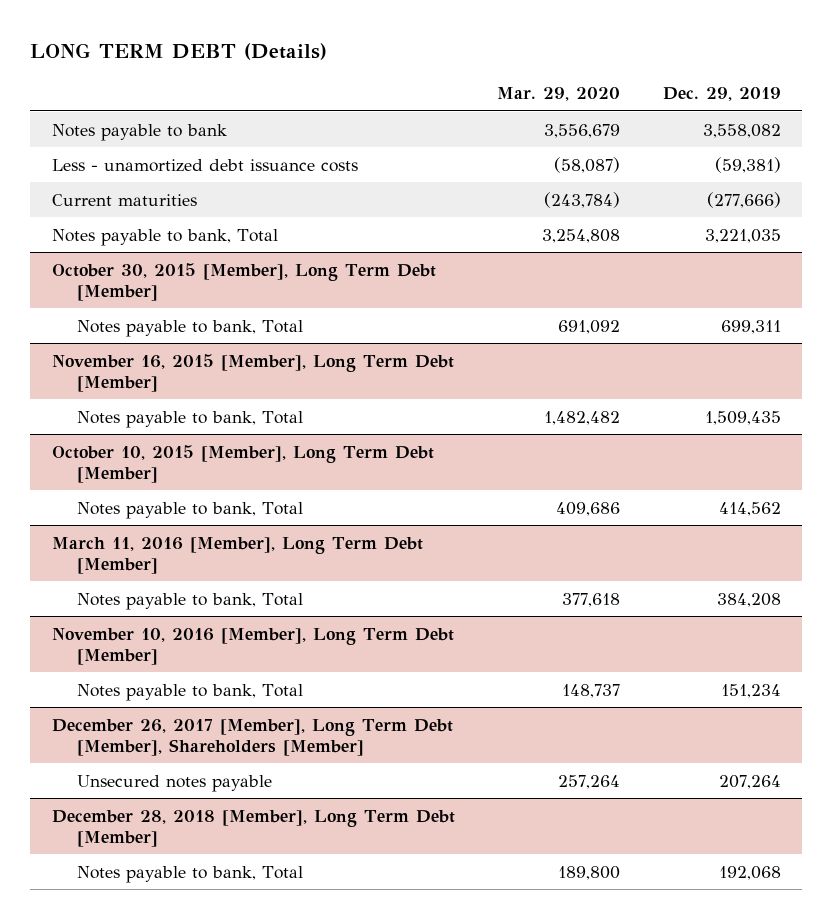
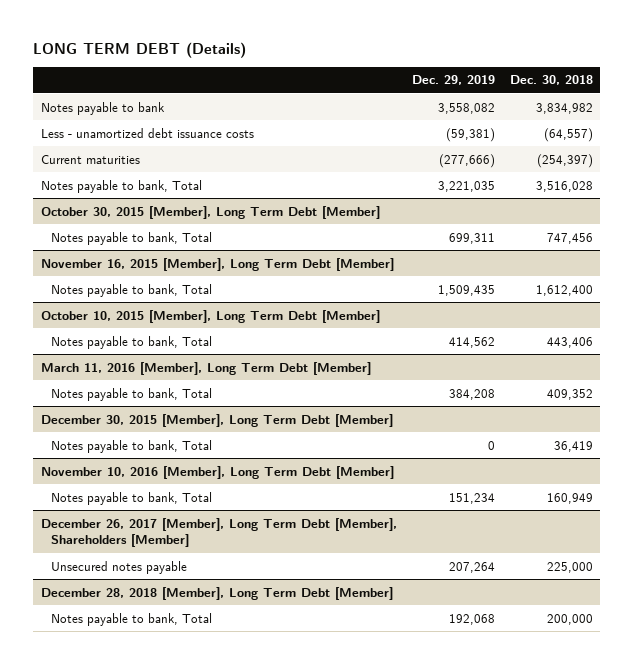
[497,87,621,102] Mar. 29, 2020 -> none
none -> [509,75,593,86] Dec. 30, 2018
none -> [40,413,393,427] December 30, 2015 [Member], Long Term Debt [Member]
none -> [51,439,213,453] Notes payable to bank, Total

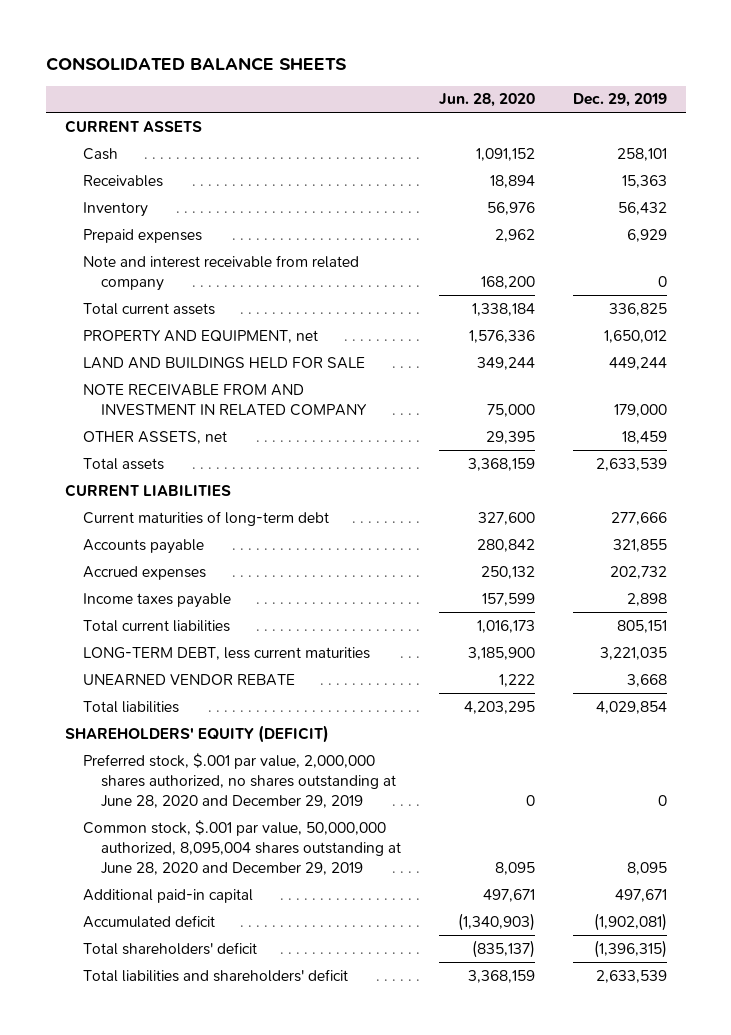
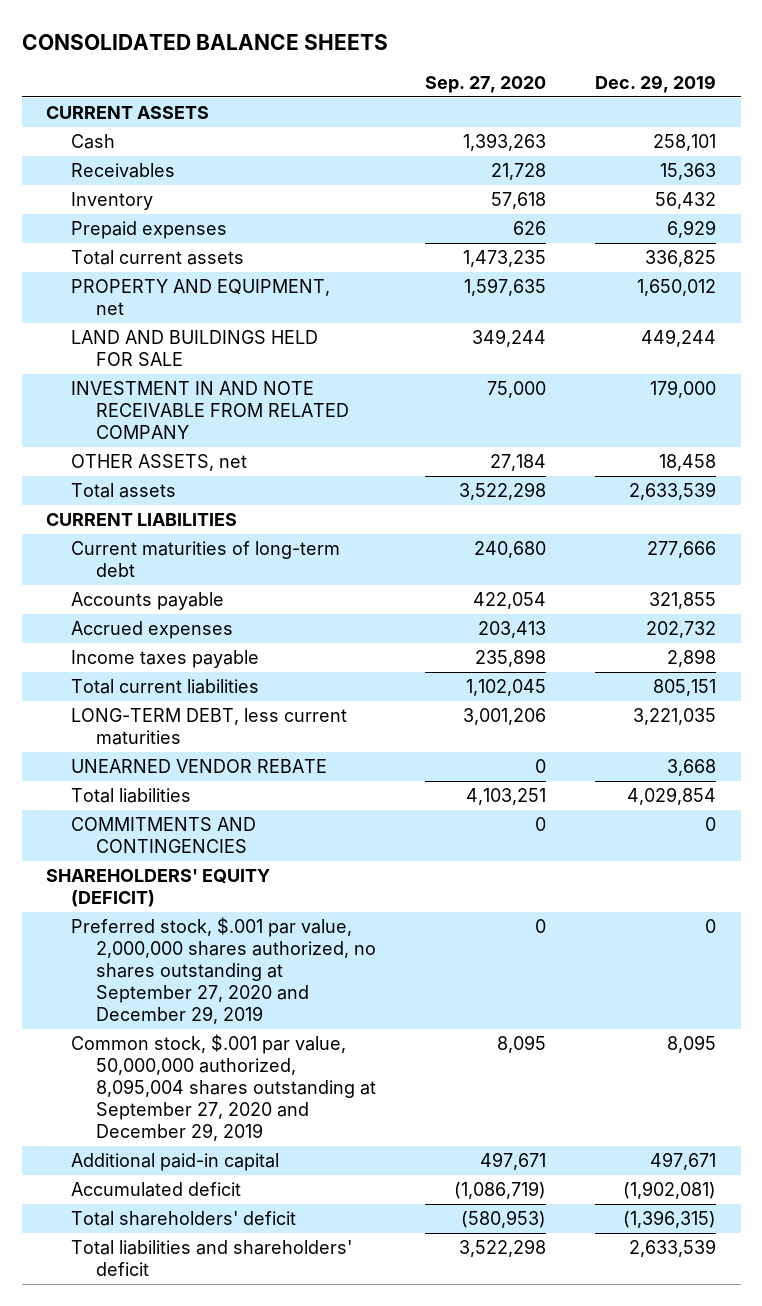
[438,93,535,108] Jun. 28, 2020 -> none
none -> [425,75,547,93] Sep. 27, 2020
[82,254,359,291] Note and interest receivable from related company -> none
[82,383,367,416] NOTE RECEIVABLE FROM AND INVESTMENT IN RELATED COMPANY -> [71,381,350,439] INVESTMENT IN AND NOTE RECEIVABLE FROM RELATED COMPANY
[621,430,667,444] 18,459 -> [659,454,717,472] 18,458
none -> [71,817,257,854] COMMITMENTS AND CONTINGENCIES
[82,752,396,808] Preferred stock, $.001 par value, 2,000,000 shares authorized, no shares outstanding at June 28, 2020 and December 29, 2019 -> [71,917,377,1024] Preferred stock, $.001 par value, 2,000,000 shares authorized, no shares outstanding at September 27, 2020 and December 29, 2019
[82,819,401,875] Common stock, $.001 par value, 50,000,000 authorized, 8,095,004 shares outstanding at June 28, 2020 and December 29, 2019 -> [71,1034,377,1141] Common stock, $.001 par value, 50,000,000 authorized, 8,095,004 shares outstanding at September 27, 2020 and December 29, 2019

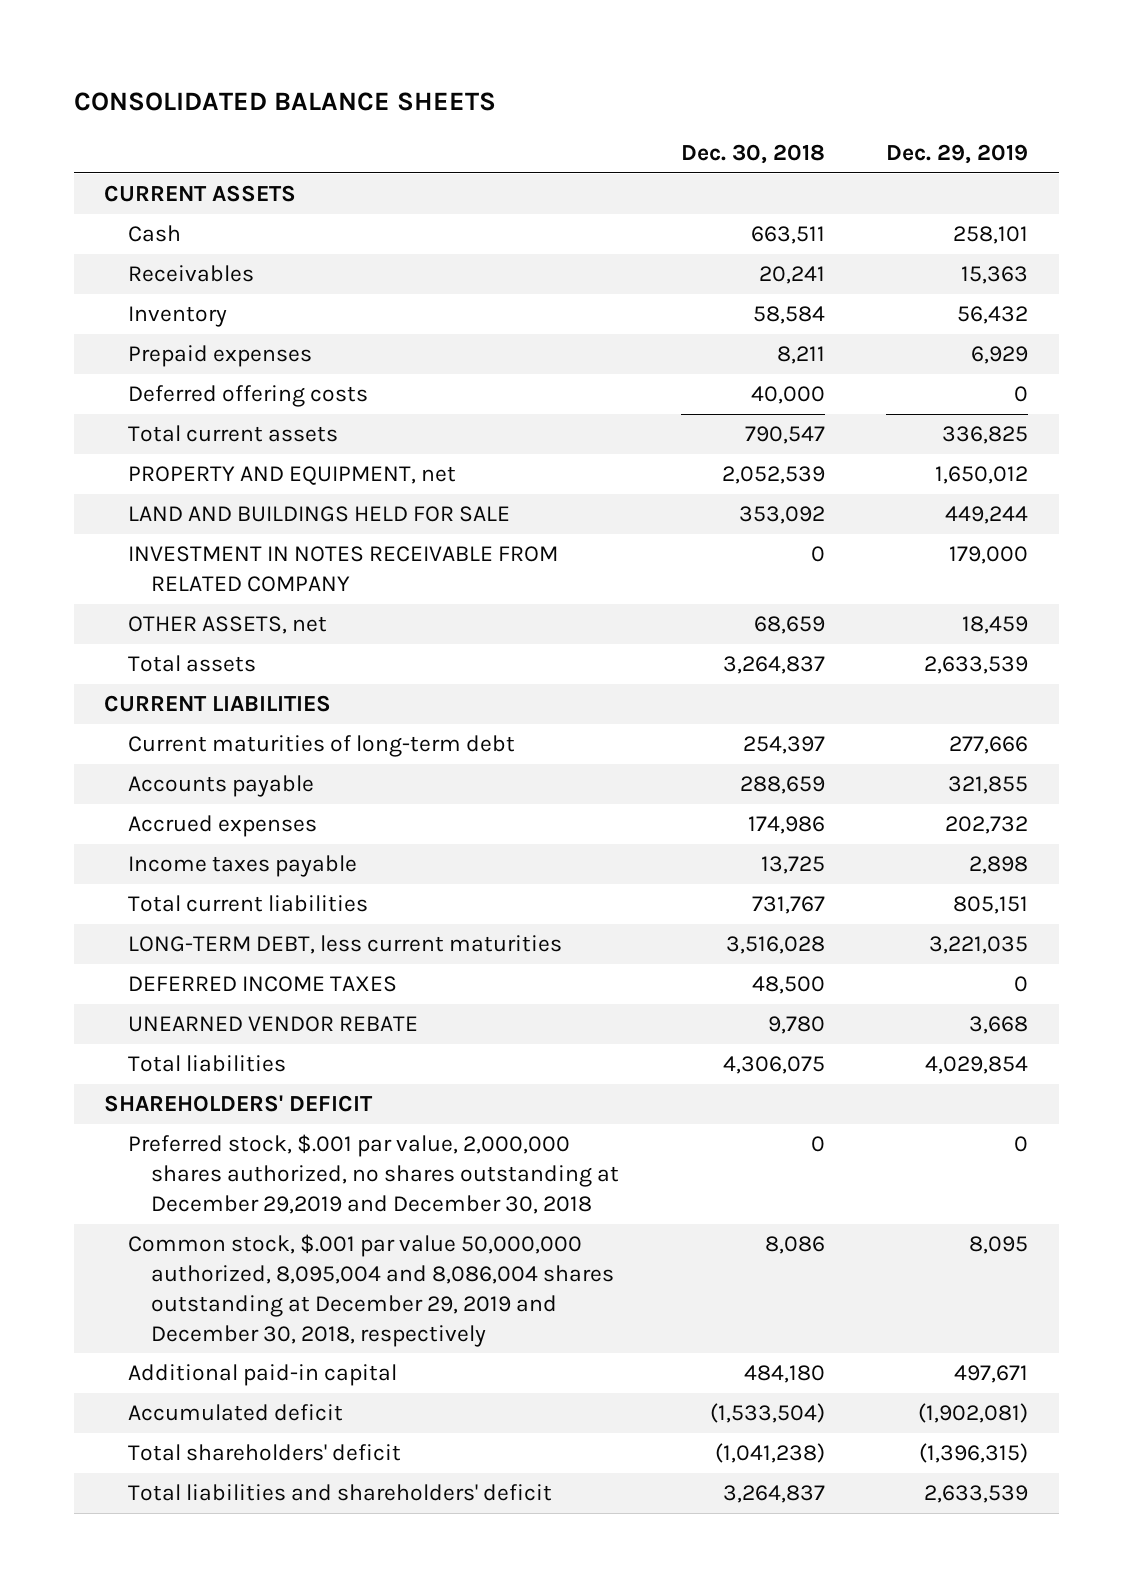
[425,75,547,93] Sep. 27, 2020 -> none
none -> [680,143,825,164] Dec. 30, 2018
none -> [127,385,368,408] Deferred offering costs
[71,381,350,439] INVESTMENT IN AND NOTE RECEIVABLE FROM RELATED COMPANY -> [127,546,558,593] INVESTMENT IN NOTES RECEIVABLE FROM RELATED COMPANY
[659,454,717,472] 18,458 -> [961,616,1028,635] 18,459
none -> [127,976,397,993] DEFERRED INCOME TAXES
[71,817,257,854] COMMITMENTS AND CONTINGENCIES -> none
[46,869,271,908] SHAREHOLDERS' EQUITY (DEFICIT) -> [104,1095,374,1113] SHAREHOLDERS' DEFICIT
[71,917,377,1024] Preferred stock, $.001 par value, 2,000,000 shares authorized, no shares outstanding at September 27, 2020 and December 29, 2019 -> [127,1134,620,1214] Preferred stock, $.001 par value, 2,000,000 shares authorized, no shares outstanding at December 29,2019 and December 30, 2018
[71,1034,377,1141] Common stock, $.001 par value, 50,000,000 authorized, 8,095,004 shares outstanding at September 27, 2020 and December 29, 2019 -> [127,1234,615,1347] Common stock, $.001 par value 50,000,000 authorized, 8,095,004 and 8,086,004 shares outstanding at December 29, 2019 and December 30, 2018, respectively

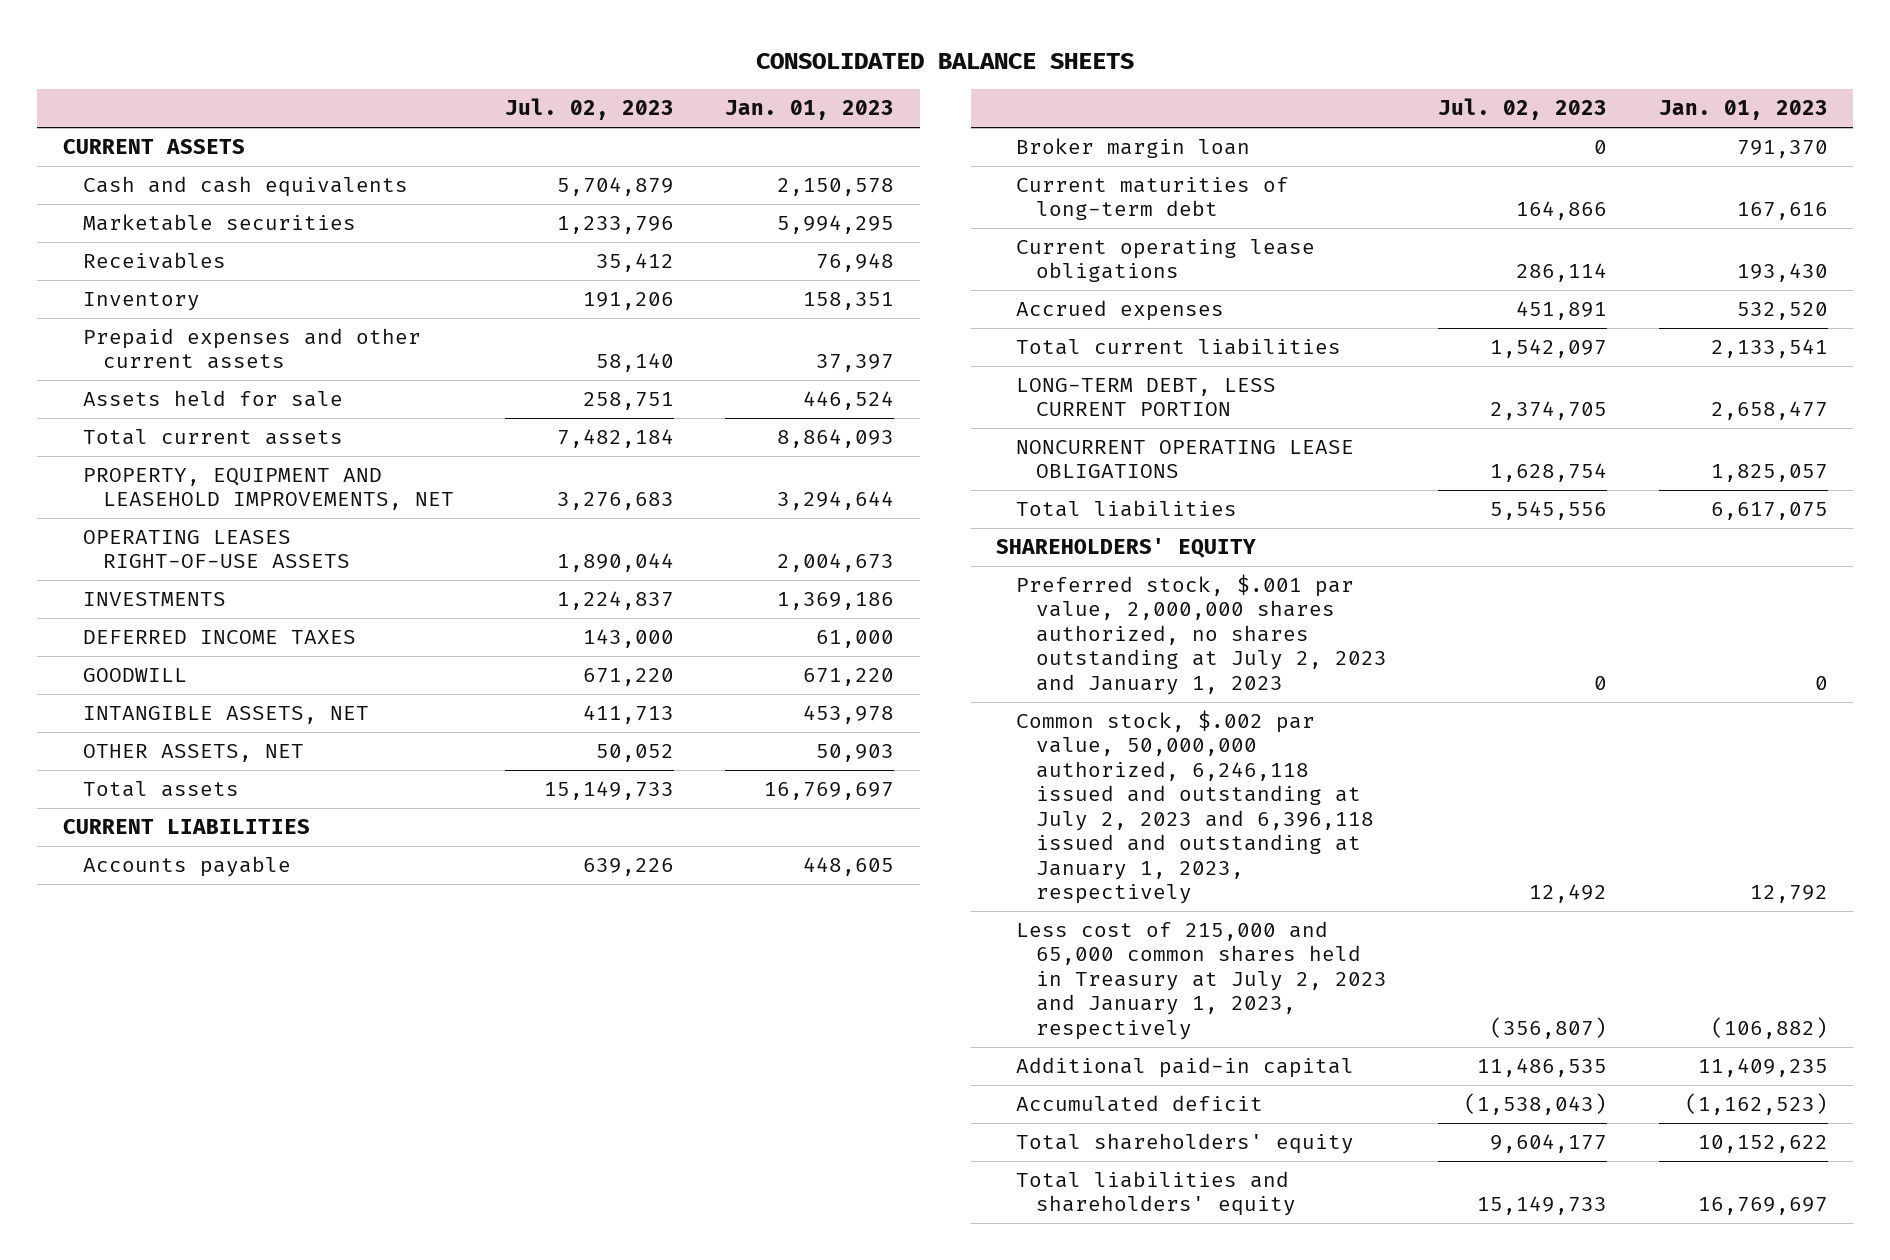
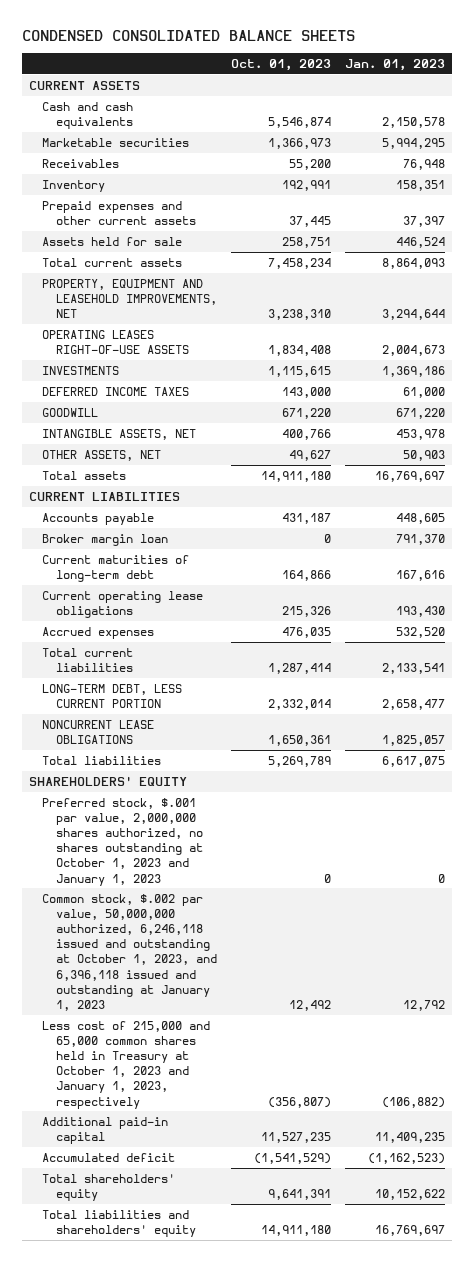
[756,52,1135,69] CONSOLIDATED BALANCE SHEETS -> [22,30,356,42] CONDENSED CONSOLIDATED BALANCE SHEETS
[504,98,674,121] Jul. 02, 2023 -> none
none -> [230,59,331,72] Oct. 01, 2023
[1016,439,1355,479] NONCURRENT OPERATING LEASE OBLIGATIONS -> [42,719,155,745] NONCURRENT LEASE OBLIGATIONS
[1016,573,1388,695] Preferred stock, $.001 par value, 2,000,000 shares authorized, no shares outstanding at July 2, 2023 and January 1, 2023 -> [42,797,203,886] Preferred stock, $.001 par value, 2,000,000 shares authorized, no shares outstanding at October 1, 2023 and January 1, 2023
[1016,709,1375,905] Common stock, $.002 par value, 50,000,000 authorized, 6,246,118 issued and outstanding at July 2, 2023 and 6,396,118 issued and outstanding at January 1, 2023, respectively -> [42,893,217,1011] Common stock, $.002 par value, 50,000,000 authorized, 6,246,118 issued and outstanding at October 1, 2023, and 6,396,118 issued and outstanding at January 1, 2023
[1016,920,1388,1040] Less cost of 215,000 and 65,000 common shares held in Treasury at July 2, 2023 and January 1, 2023, respectively -> [42,1020,211,1109] Less cost of 215,000 and 65,000 common shares held in Treasury at October 1, 2023 and January 1, 2023, respectively

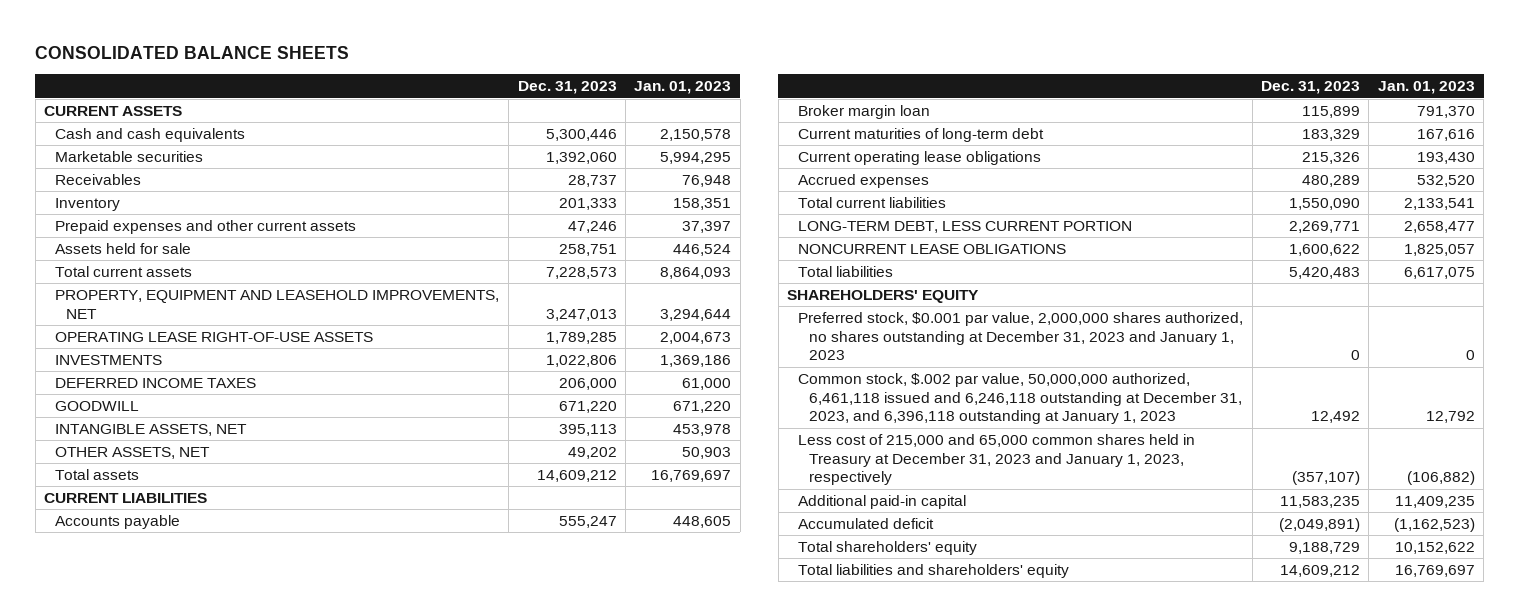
[22,30,356,42] CONDENSED CONSOLIDATED BALANCE SHEETS -> [35,45,350,59] CONSOLIDATED BALANCE SHEETS
[230,59,331,72] Oct. 01, 2023 -> none
none -> [517,81,617,95] Dec. 31, 2023
[42,329,189,355] OPERATING LEASES RIGHT-OF-USE ASSETS -> [54,332,373,343] OPERATING LEASE RIGHT-OF-USE ASSETS
[42,797,203,886] Preferred stock, $.001 par value, 2,000,000 shares authorized, no shares outstanding at October 1, 2023 and January 1, 2023 -> [798,312,1244,361] Preferred stock, $0.001 par value, 2,000,000 shares authorized, no shares outstanding at December 31, 2023 and January 1, 2023
[42,893,217,1011] Common stock, $.002 par value, 50,000,000 authorized, 6,246,118 issued and outstanding at October 1, 2023, and 6,396,118 issued and outstanding at January 1, 2023 -> [798,373,1243,425] Common stock, $.002 par value, 50,000,000 authorized, 6,461,118 issued and 6,246,118 outstanding at December 31, 2023, and 6,396,118 outstanding at January 1, 2023
[42,1020,211,1109] Less cost of 215,000 and 65,000 common shares held in Treasury at October 1, 2023 and January 1, 2023, respectively -> [798,434,1196,486] Less cost of 215,000 and 65,000 common shares held in Treasury at December 31, 2023 and January 1, 2023, respectively

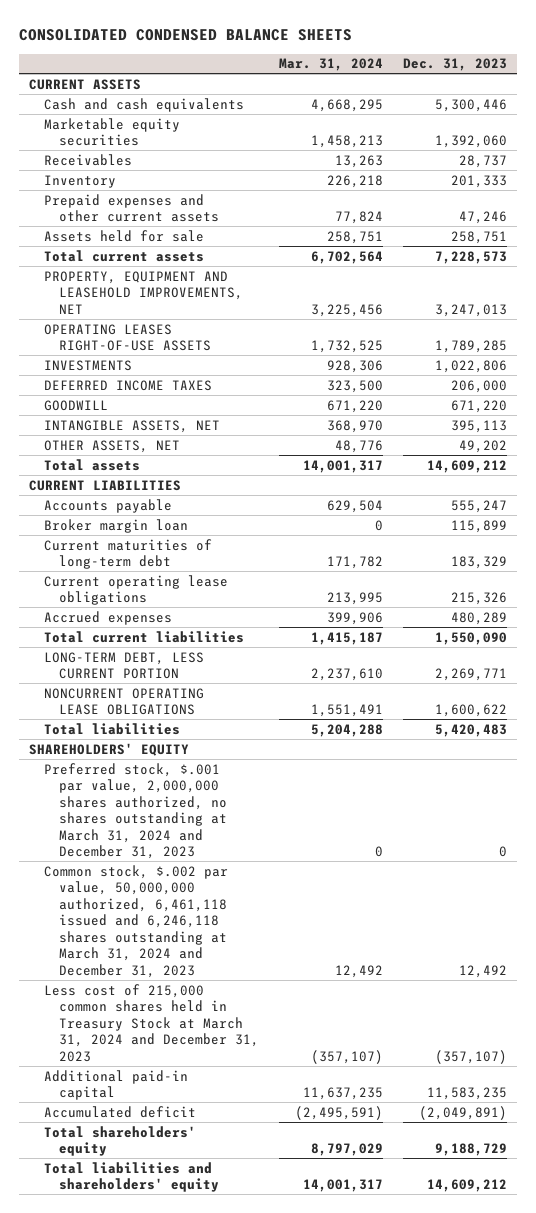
[35,45,350,59] CONSOLIDATED BALANCE SHEETS -> [19,29,353,42] CONSOLIDATED CONDENSED BALANCE SHEETS
[634,81,732,95] Jan. 01, 2023 -> none
none -> [278,58,383,72] Mar. 31, 2024
[54,151,203,163] Marketable securities -> [43,117,180,147] Marketable equity securities
[54,332,373,343] OPERATING LEASE RIGHT-OF-USE ASSETS -> [43,323,211,352] OPERATING LEASES RIGHT-OF-USE ASSETS
[798,244,1067,255] NONCURRENT LEASE OBLIGATIONS -> [43,687,204,716] NONCURRENT OPERATING LEASE OBLIGATIONS
[798,312,1244,361] Preferred stock, $0.001 par value, 2,000,000 shares authorized, no shares outstanding at December 31, 2023 and January 1, 2023 -> [43,762,227,860] Preferred stock, $.001 par value, 2,000,000 shares authorized, no shares outstanding at March 31, 2024 and December 31, 2023
[798,373,1243,425] Common stock, $.002 par value, 50,000,000 authorized, 6,461,118 issued and 6,246,118 outstanding at December 31, 2023, and 6,396,118 outstanding at January 1, 2023 -> [43,864,228,978] Common stock, $.002 par value, 50,000,000 authorized, 6,461,118 issued and 6,246,118 shares outstanding at March 31, 2024 and December 31, 2023
[798,434,1196,486] Less cost of 215,000 and 65,000 common shares held in Treasury at December 31, 2023 and January 1, 2023, respectively -> [43,983,259,1062] Less cost of 215,000 common shares held in Treasury Stock at March 31, 2024 and December 31, 2023

